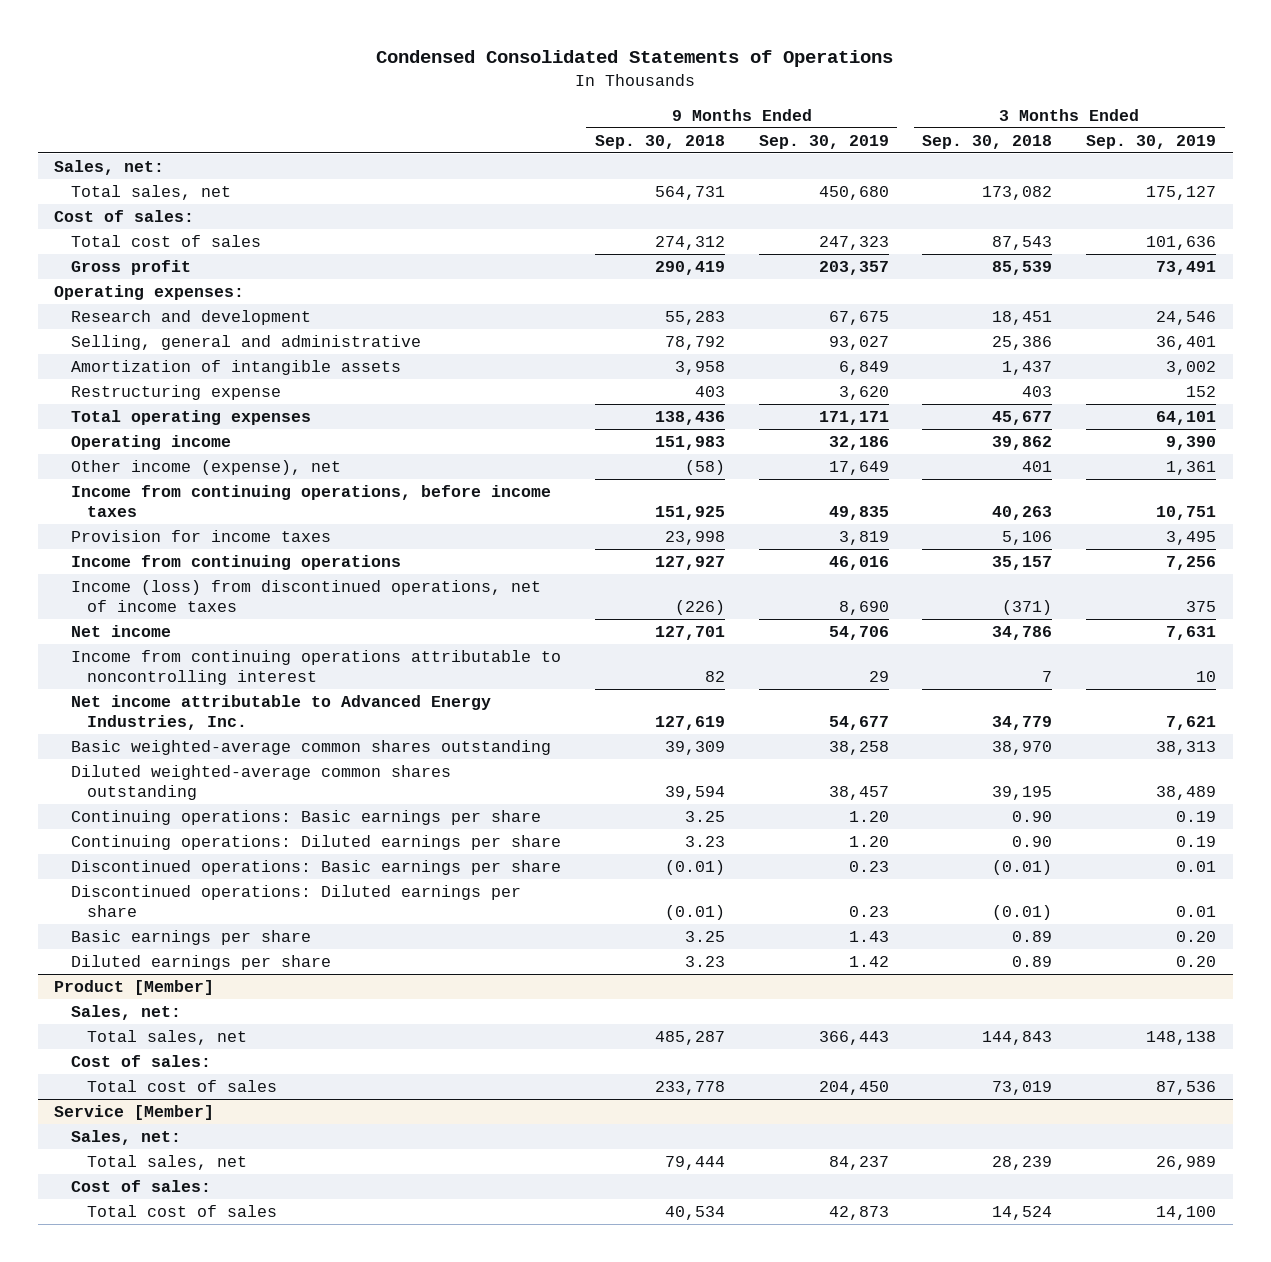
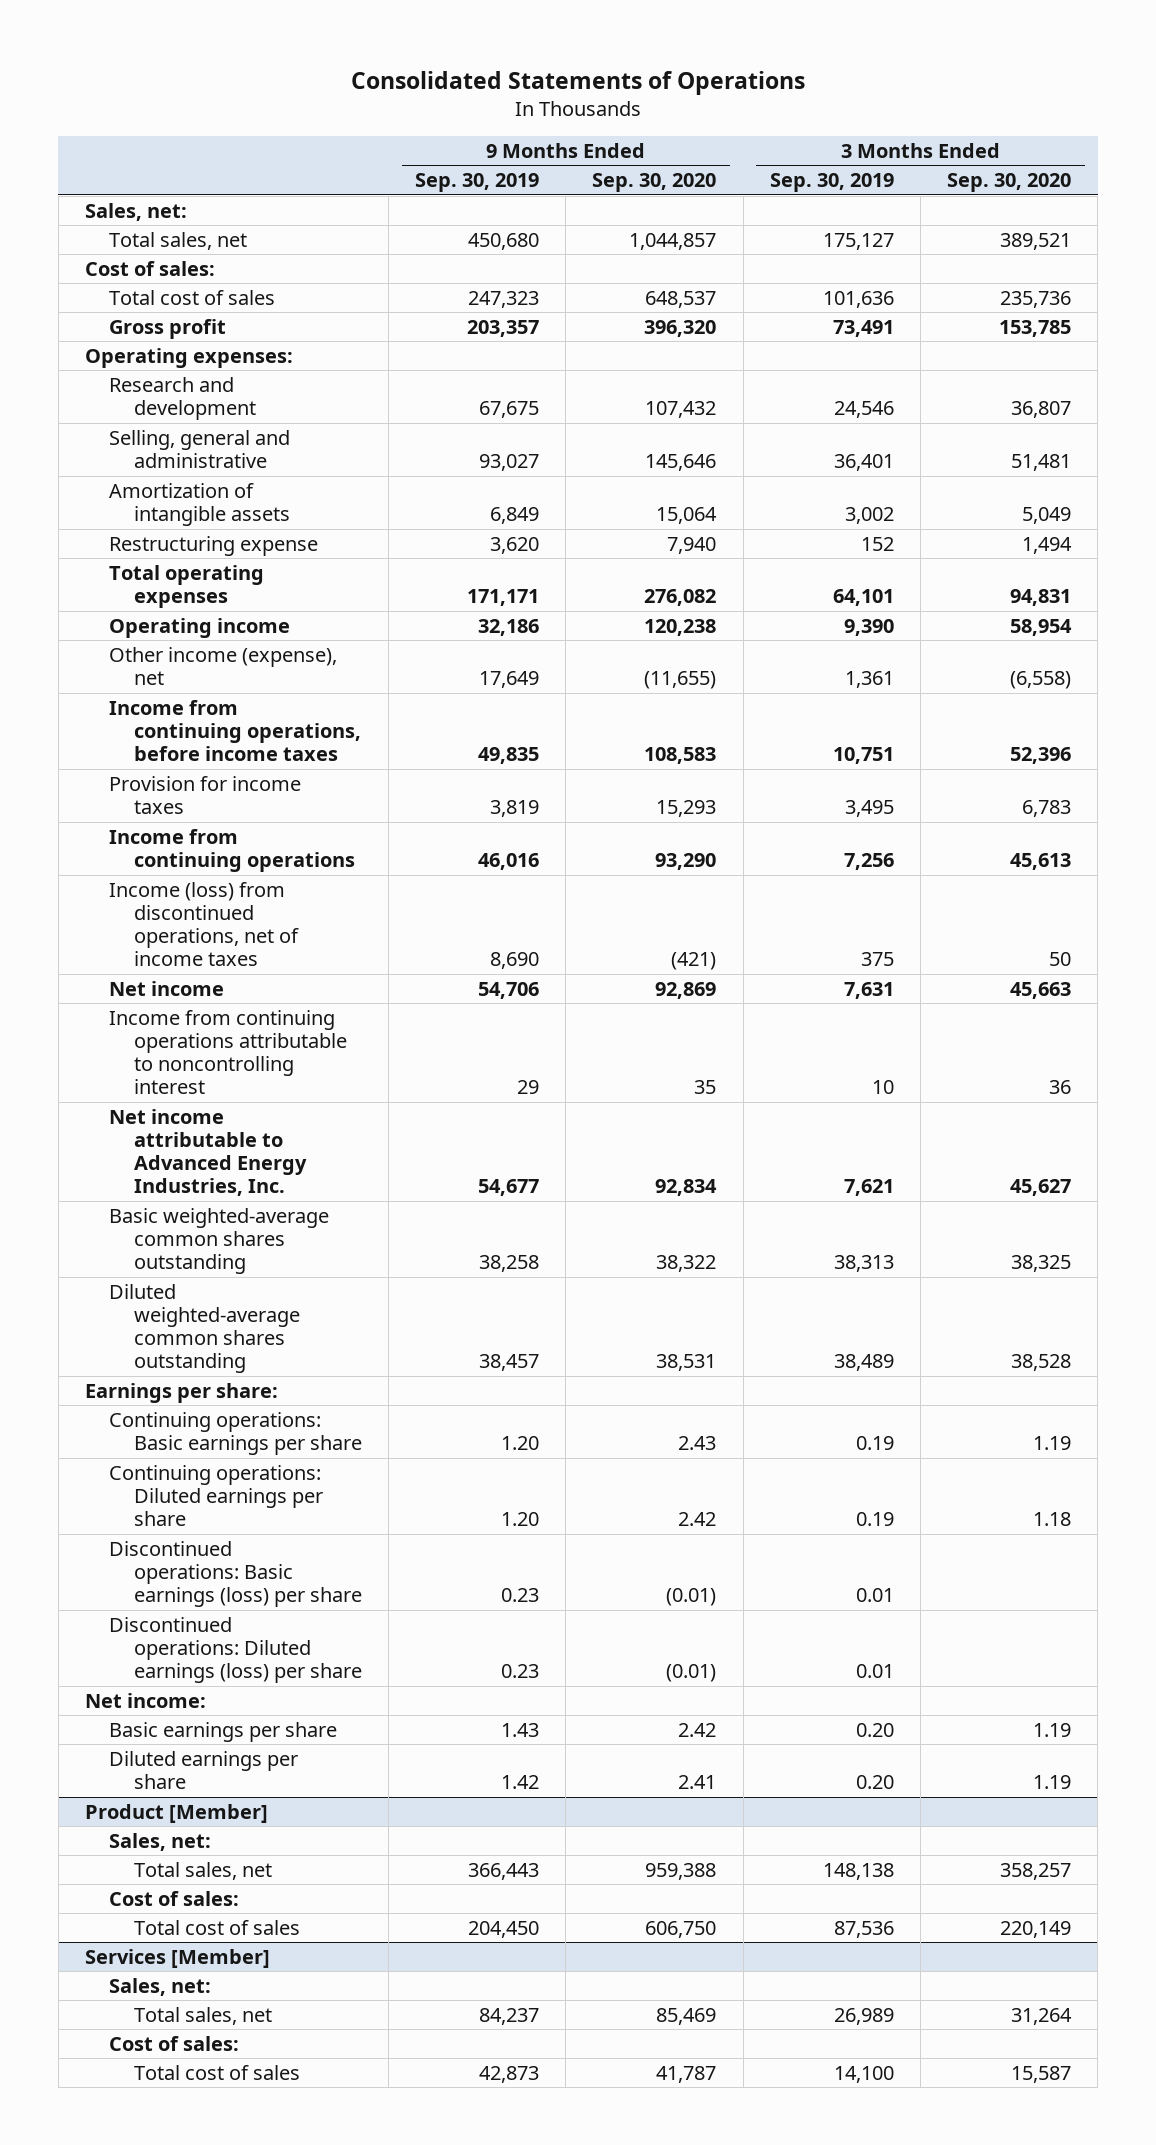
[376,50,894,68] Condensed Consolidated Statements of Operations -> [351,70,806,95] Consolidated Statements of Operations
[594,134,725,149] Sep. 30, 2018 -> none
[922,134,1053,149] Sep. 30, 2018 -> none
none -> [592,173,717,193] Sep. 30, 2020
none -> [947,173,1072,193] Sep. 30, 2020
none -> [84,1382,278,1403] Earnings per share:
[70,860,561,876] Discontinued operations: Basic earnings per share -> [109,1540,362,1608] Discontinued operations: Basic earnings (loss) per share
[70,885,521,918] Discontinued operations: Diluted earnings per share -> [109,1616,362,1684] Discontinued operations: Diluted earnings (loss) per share
none -> [84,1692,206,1708] Net income:
[54,1105,215,1121] Service [Member] -> [84,1948,270,1968] Services [Member]

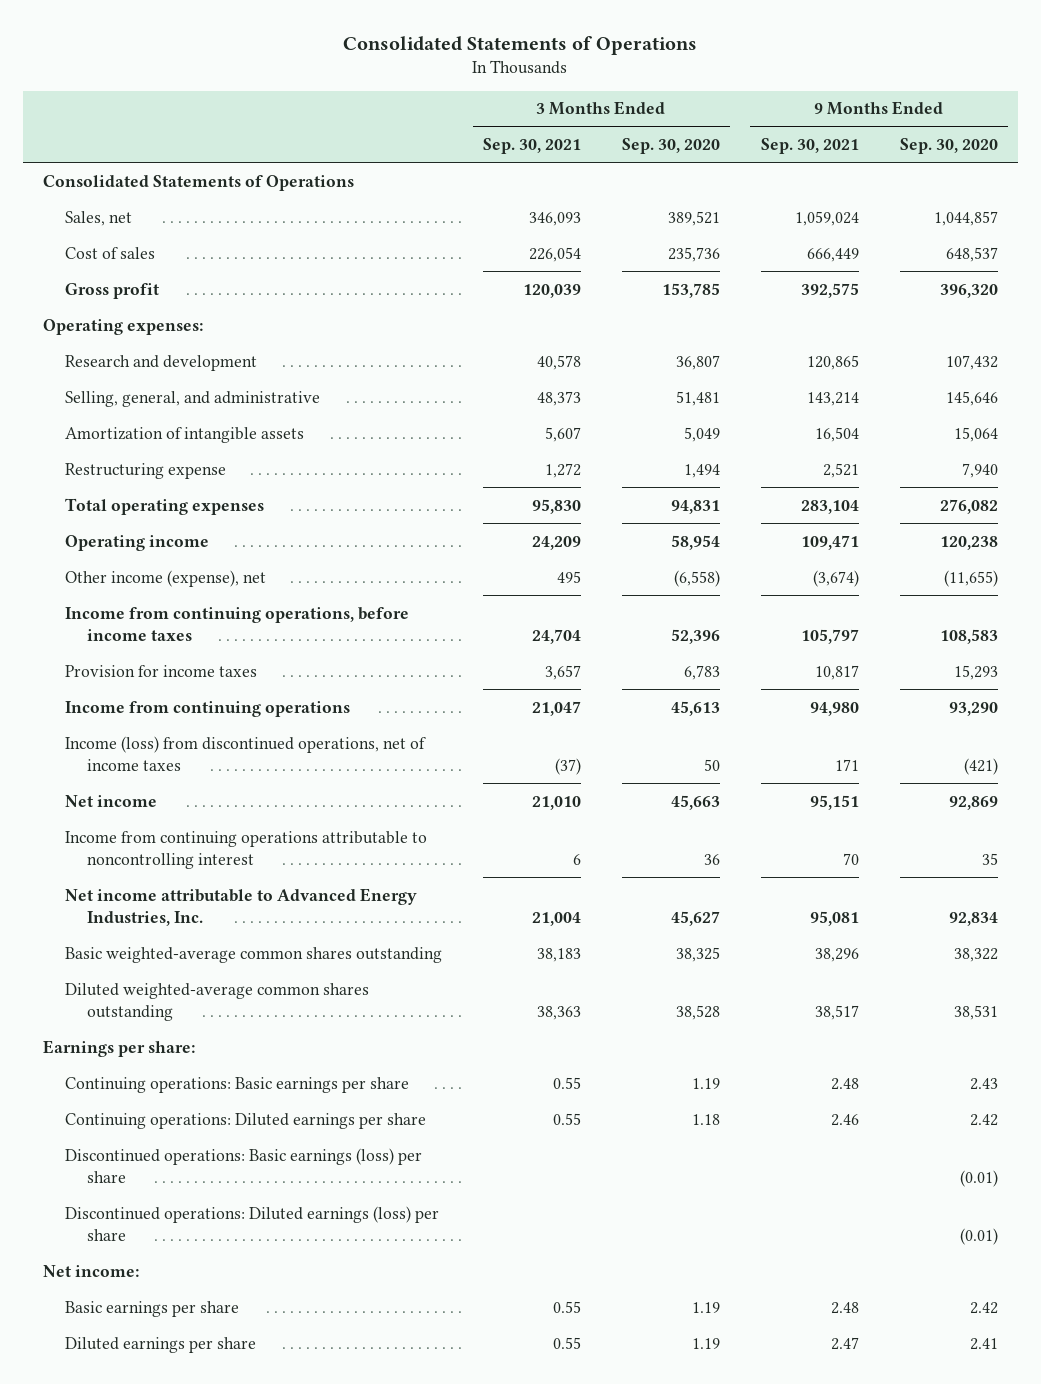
[414,173,539,193] Sep. 30, 2019 -> none
[769,173,894,193] Sep. 30, 2019 -> none
none -> [482,138,581,155] Sep. 30, 2021
none -> [760,138,859,155] Sep. 30, 2021
[84,202,187,221] Sales, net: -> none
[84,260,215,276] Cost of sales: -> none
none -> [43,174,355,191] Consolidated Statements of Operations
[109,231,248,250] Total sales, net -> [64,210,132,226] Sales, net
[109,289,276,305] Total cost of sales -> [64,246,155,259] Cost of sales
[109,429,291,468] Selling, general and administrative -> [64,390,320,407] Selling, general, and administrative
[84,1803,268,1823] Product [Member] -> none
[109,1832,212,1851] Sales, net: -> none
[133,1861,272,1880] Total sales, net -> none
[109,1890,240,1906] Cost of sales: -> none
[133,1919,300,1935] Total cost of sales -> none
[84,1948,270,1968] Services [Member] -> none
[109,1977,212,1996] Sales, net: -> none
[133,2006,272,2025] Total sales, net -> none
[109,2035,240,2051] Cost of sales: -> none
[133,2064,300,2080] Total cost of sales -> none

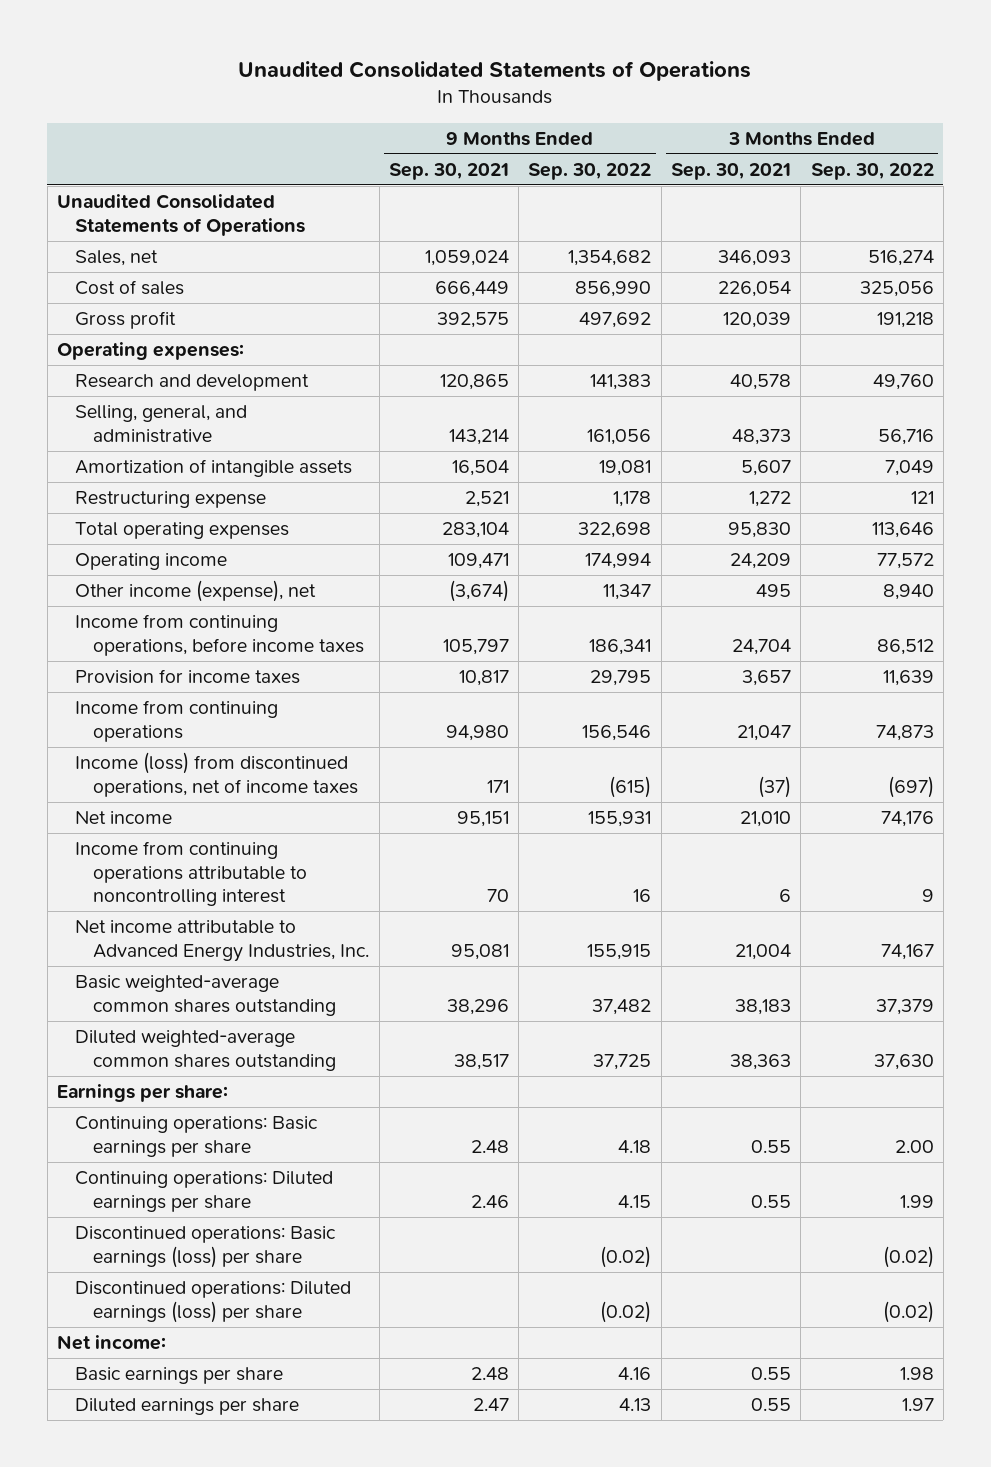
[343,35,698,55] Consolidated Statements of Operations -> [238,61,752,82] Unaudited Consolidated Statements of Operations
[621,138,720,155] Sep. 30, 2020 -> none
[899,138,998,155] Sep. 30, 2020 -> none
none -> [528,162,652,180] Sep. 30, 2022
none -> [810,162,934,180] Sep. 30, 2022
[43,174,355,191] Consolidated Statements of Operations -> [57,194,306,236] Unaudited Consolidated Statements of Operations

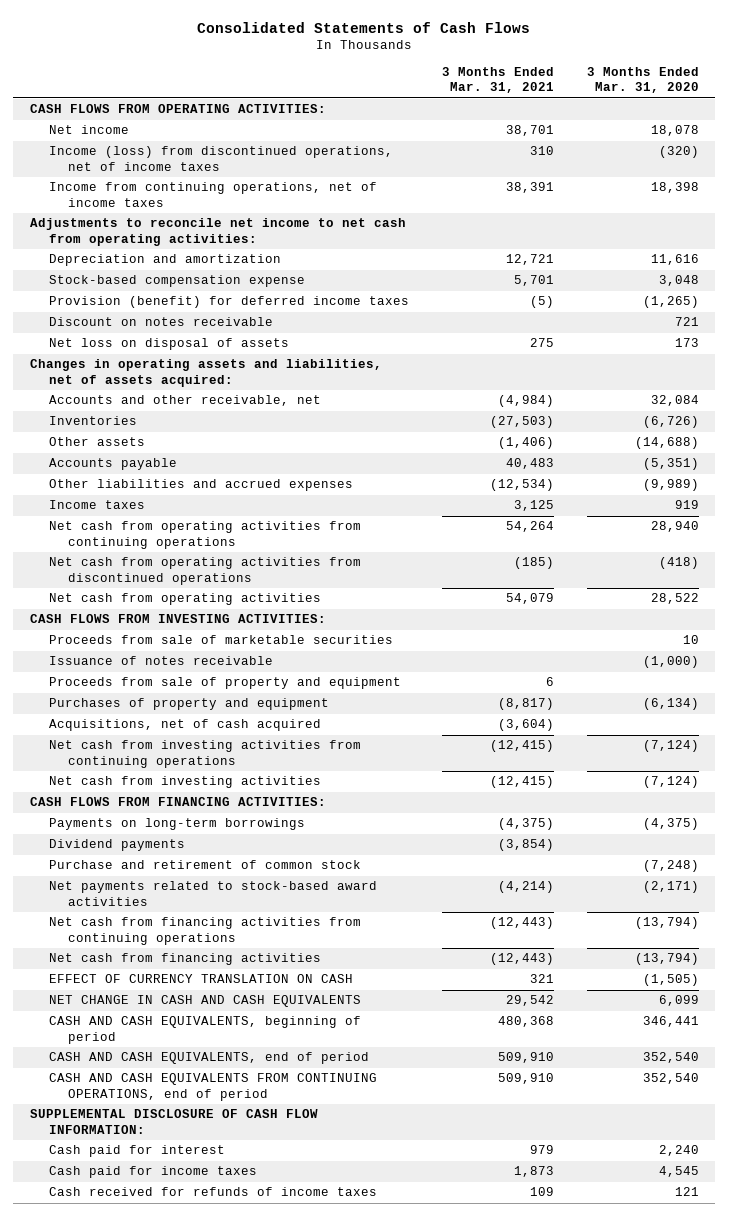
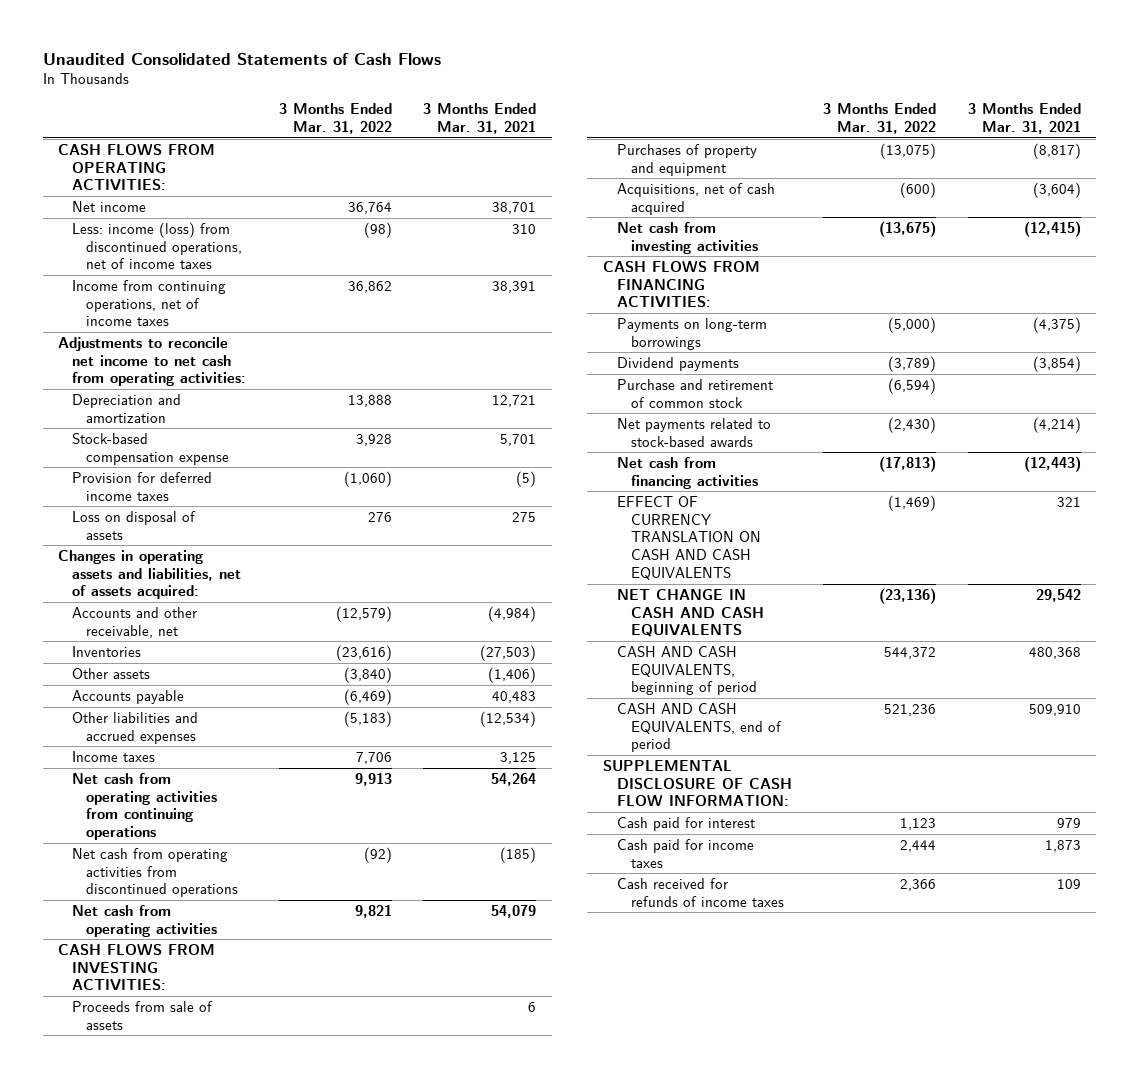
[197,21,531,33] Consolidated Statements of Cash Flows -> [42,52,441,65] Unaudited Consolidated Statements of Cash Flows
[586,67,699,94] 3 Months Ended Mar. 31, 2020 -> none
none -> [278,102,392,134] 3 Months Ended Mar. 31, 2022
[48,146,393,171] Income (loss) from discontinued operations, net of income taxes -> [72,221,243,270] Less: income (loss) from discontinued operations, net of income taxes
[48,317,273,327] Discount on notes receivable -> none
[48,296,409,309] Provision (benefit) for deferred income taxes -> [72,471,213,501] Provision for deferred income taxes
[48,338,289,351] Net loss on disposal of assets -> [72,510,197,540] Loss on disposal of assets
[48,635,393,645] Proceeds from sale of marketable securities -> none
[48,656,273,666] Issuance of notes receivable -> none
[48,677,401,690] Proceeds from sale of property and equipment -> [72,1000,214,1030] Proceeds from sale of assets
[48,740,361,768] Net cash from investing activities from continuing operations -> none
[48,917,361,945] Net cash from financing activities from continuing operations -> none
[48,881,377,906] Net payments related to stock-based award activities -> [616,417,771,447] Net payments related to stock-based awards
[48,974,353,984] EFFECT OF CURRENCY TRANSLATION ON CASH -> [616,495,762,580] EFFECT OF CURRENCY TRANSLATION ON CASH AND CASH EQUIVALENTS
[48,1073,377,1101] CASH AND CASH EQUIVALENTS FROM CONTINUING OPERATIONS, end of period -> none

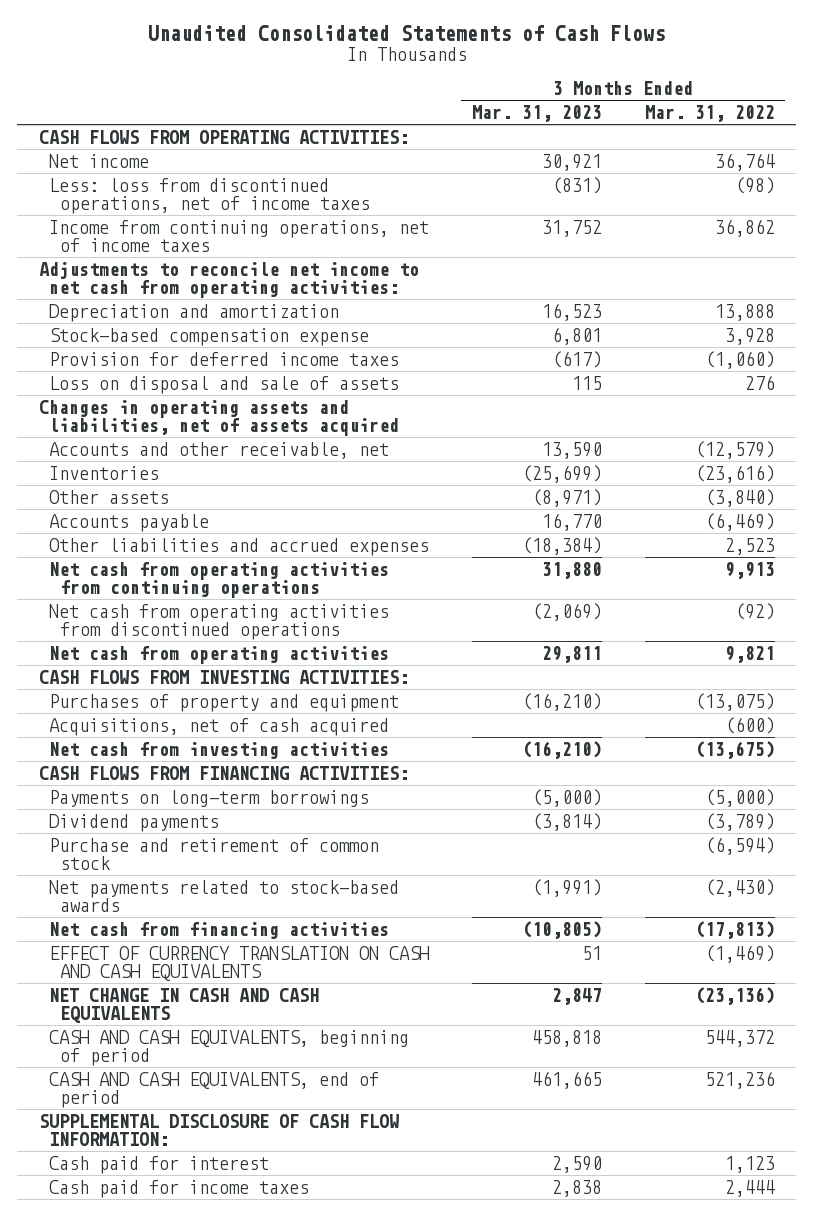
[422,102,536,134] 3 Months Ended Mar. 31, 2021 -> none
none -> [471,105,602,123] Mar. 31, 2023
[72,221,243,270] Less: income (loss) from discontinued operations, net of income taxes -> [49,178,370,215] Less: loss from discontinued operations, net of income taxes
[72,510,197,540] Loss on disposal of assets -> [49,376,400,395] Loss on disposal and sale of assets
[58,549,242,600] Changes in operating assets and liabilities, net of assets acquired: -> [38,400,400,437] Changes in operating assets and liabilities, net of assets acquired
[72,750,156,762] Income taxes -> none
[343,710,392,727] (5,183) -> [724,538,775,556] 2,523
[72,1000,214,1030] Proceeds from sale of assets -> none
[616,877,785,907] Cash received for refunds of income taxes -> none

